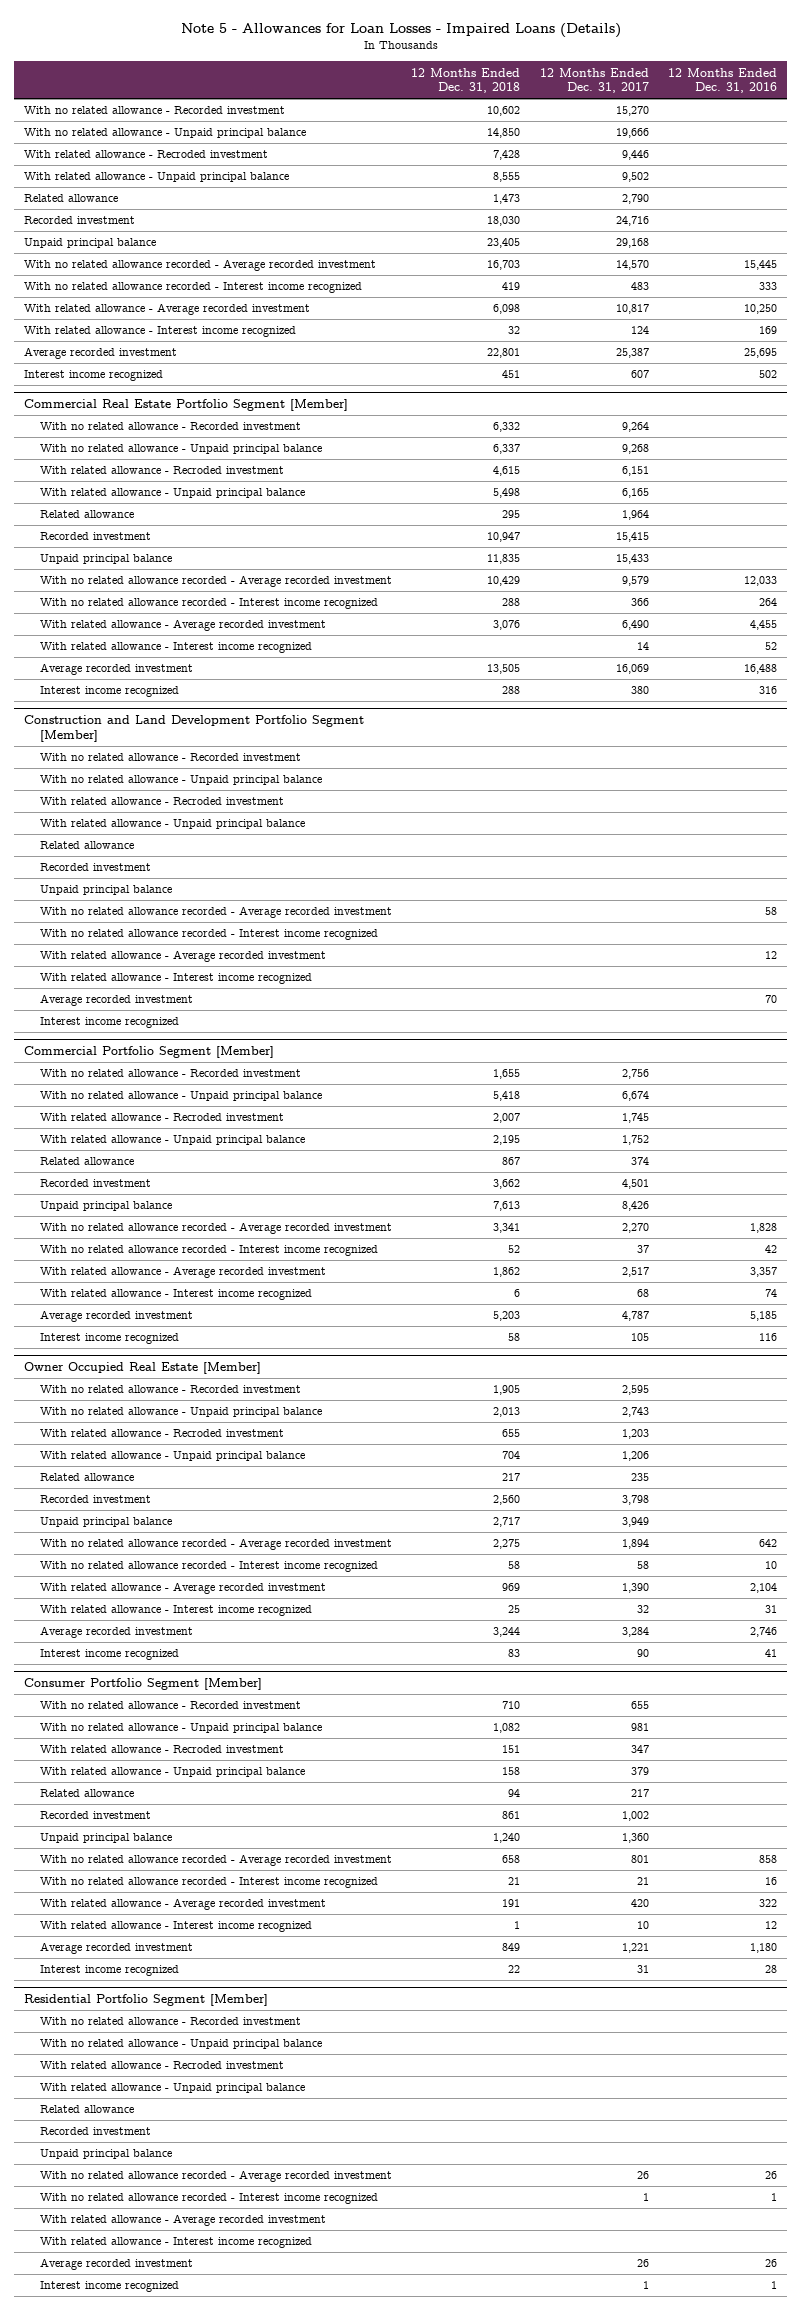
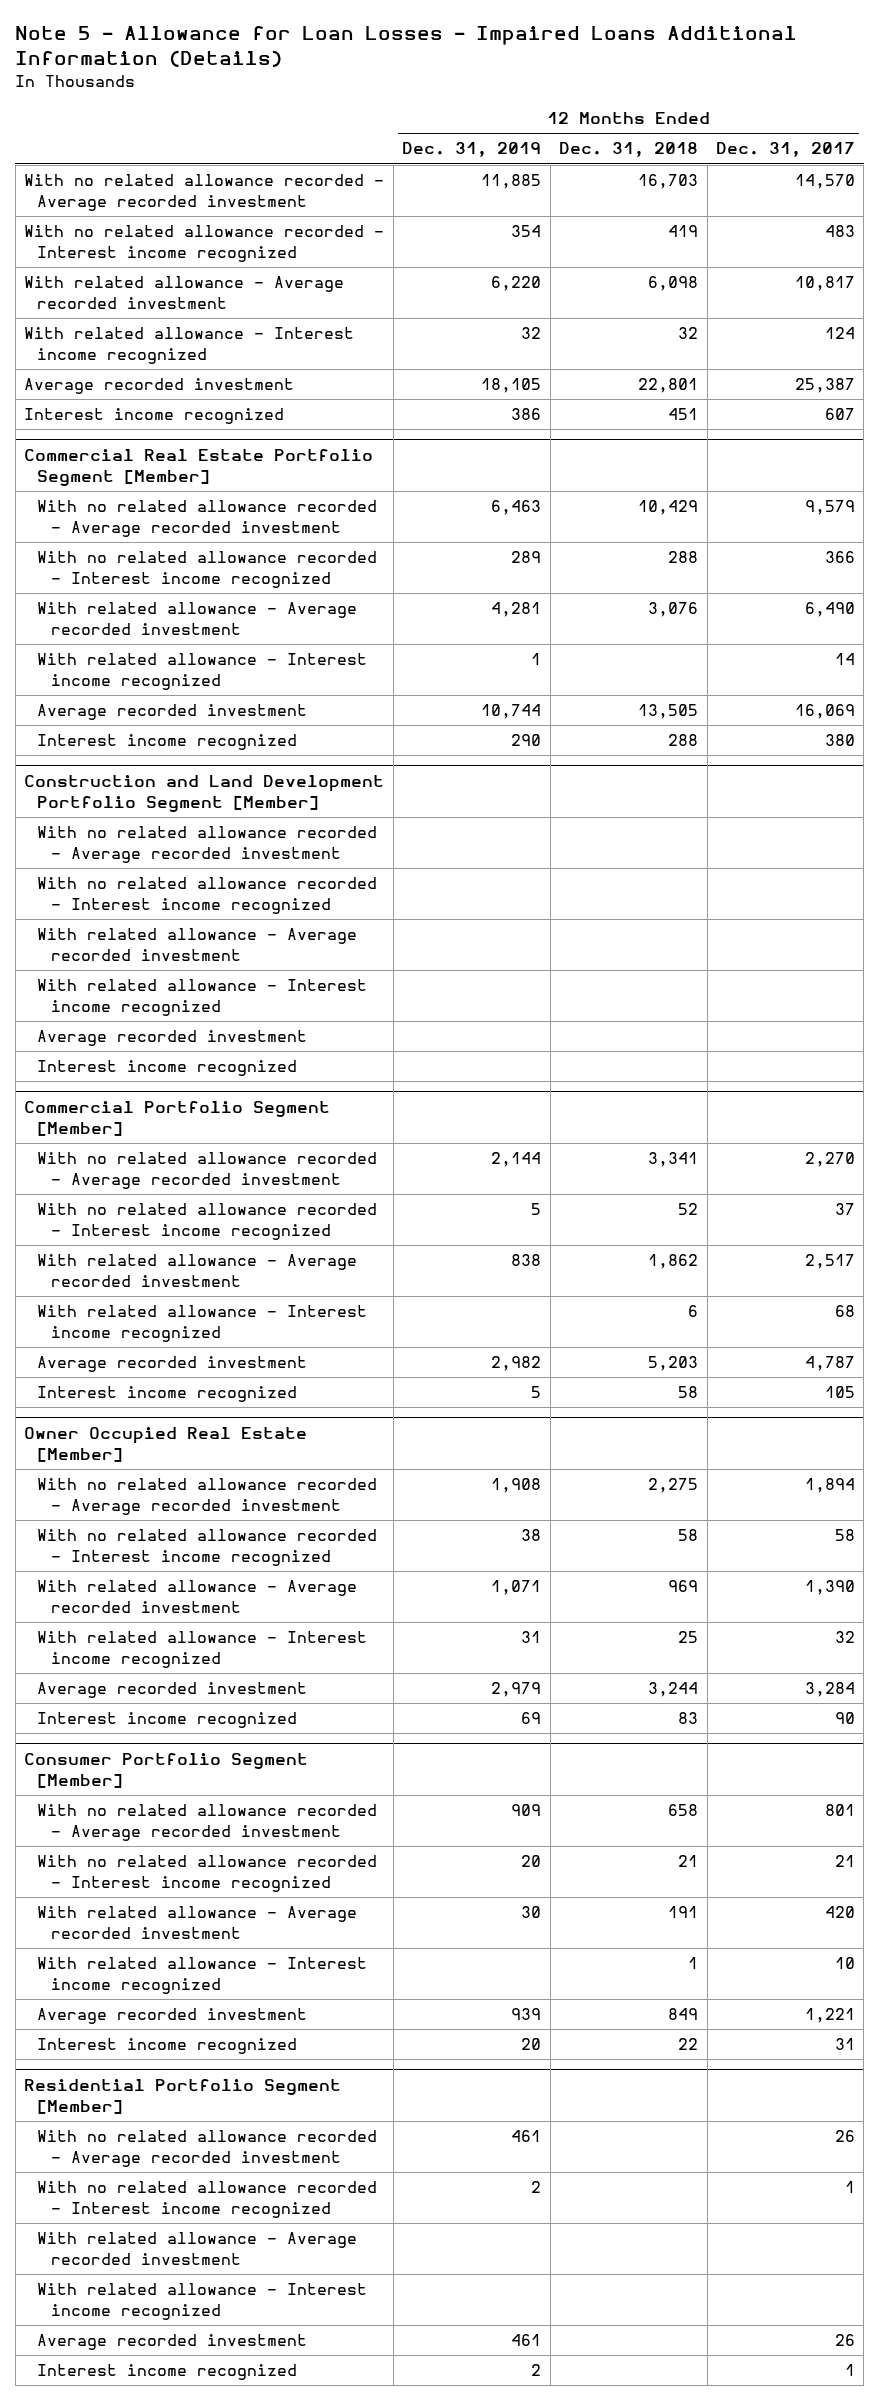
[180,23,621,39] Note 5 - Allowances for Loan Losses - Impaired Loans (Details) -> [15,25,798,67] Note 5 - Allowance for Loan Losses - Impaired Loans Additional Information (Details)
[668,67,778,94] 12 Months Ended Dec. 31, 2016 -> none
none -> [402,142,542,158] Dec. 31, 2019
[24,106,286,115] With no related allowance - Recorded investment -> none
[24,128,307,139] With no related allowance - Unpaid principal balance -> none
[24,150,269,159] With related allowance - Recroded investment -> none
[24,172,290,183] With related allowance - Unpaid principal balance -> none
[24,194,119,203] Related allowance -> none
[24,216,136,225] Recorded investment -> none
[24,238,157,249] Unpaid principal balance -> none
[39,422,301,431] With no related allowance - Recorded investment -> none
[39,444,322,455] With no related allowance - Unpaid principal balance -> none
[39,466,284,475] With related allowance - Recroded investment -> none
[39,488,305,499] With related allowance - Unpaid principal balance -> none
[39,510,134,519] Related allowance -> none
[39,532,151,541] Recorded investment -> none
[39,554,172,565] Unpaid principal balance -> none
[39,753,301,762] With no related allowance - Recorded investment -> none
[39,775,322,786] With no related allowance - Unpaid principal balance -> none
[39,797,284,806] With related allowance - Recroded investment -> none
[39,819,305,830] With related allowance - Unpaid principal balance -> none
[39,841,134,850] Related allowance -> none
[39,863,151,872] Recorded investment -> none
[39,885,172,896] Unpaid principal balance -> none
[39,1069,301,1078] With no related allowance - Recorded investment -> none
[39,1091,322,1102] With no related allowance - Unpaid principal balance -> none
[39,1113,284,1122] With related allowance - Recroded investment -> none
[39,1135,305,1146] With related allowance - Unpaid principal balance -> none
[39,1157,134,1166] Related allowance -> none
[39,1179,151,1188] Recorded investment -> none
[39,1201,172,1212] Unpaid principal balance -> none
[39,1385,301,1394] With no related allowance - Recorded investment -> none
[39,1407,322,1418] With no related allowance - Unpaid principal balance -> none
[39,1429,284,1438] With related allowance - Recroded investment -> none
[39,1451,305,1462] With related allowance - Unpaid principal balance -> none
[39,1473,134,1482] Related allowance -> none
[39,1495,151,1504] Recorded investment -> none
[39,1517,172,1528] Unpaid principal balance -> none
[39,1701,301,1710] With no related allowance - Recorded investment -> none
[39,1723,322,1734] With no related allowance - Unpaid principal balance -> none
[39,1745,284,1754] With related allowance - Recroded investment -> none
[39,1767,305,1778] With related allowance - Unpaid principal balance -> none
[39,1789,134,1798] Related allowance -> none
[39,1811,151,1820] Recorded investment -> none
[39,1833,172,1844] Unpaid principal balance -> none
[39,2017,301,2026] With no related allowance - Recorded investment -> none
[39,2039,322,2050] With no related allowance - Unpaid principal balance -> none
[39,2061,284,2070] With related allowance - Recroded investment -> none
[39,2083,305,2094] With related allowance - Unpaid principal balance -> none
[39,2105,134,2114] Related allowance -> none
[39,2127,151,2136] Recorded investment -> none
[39,2149,172,2160] Unpaid principal balance -> none

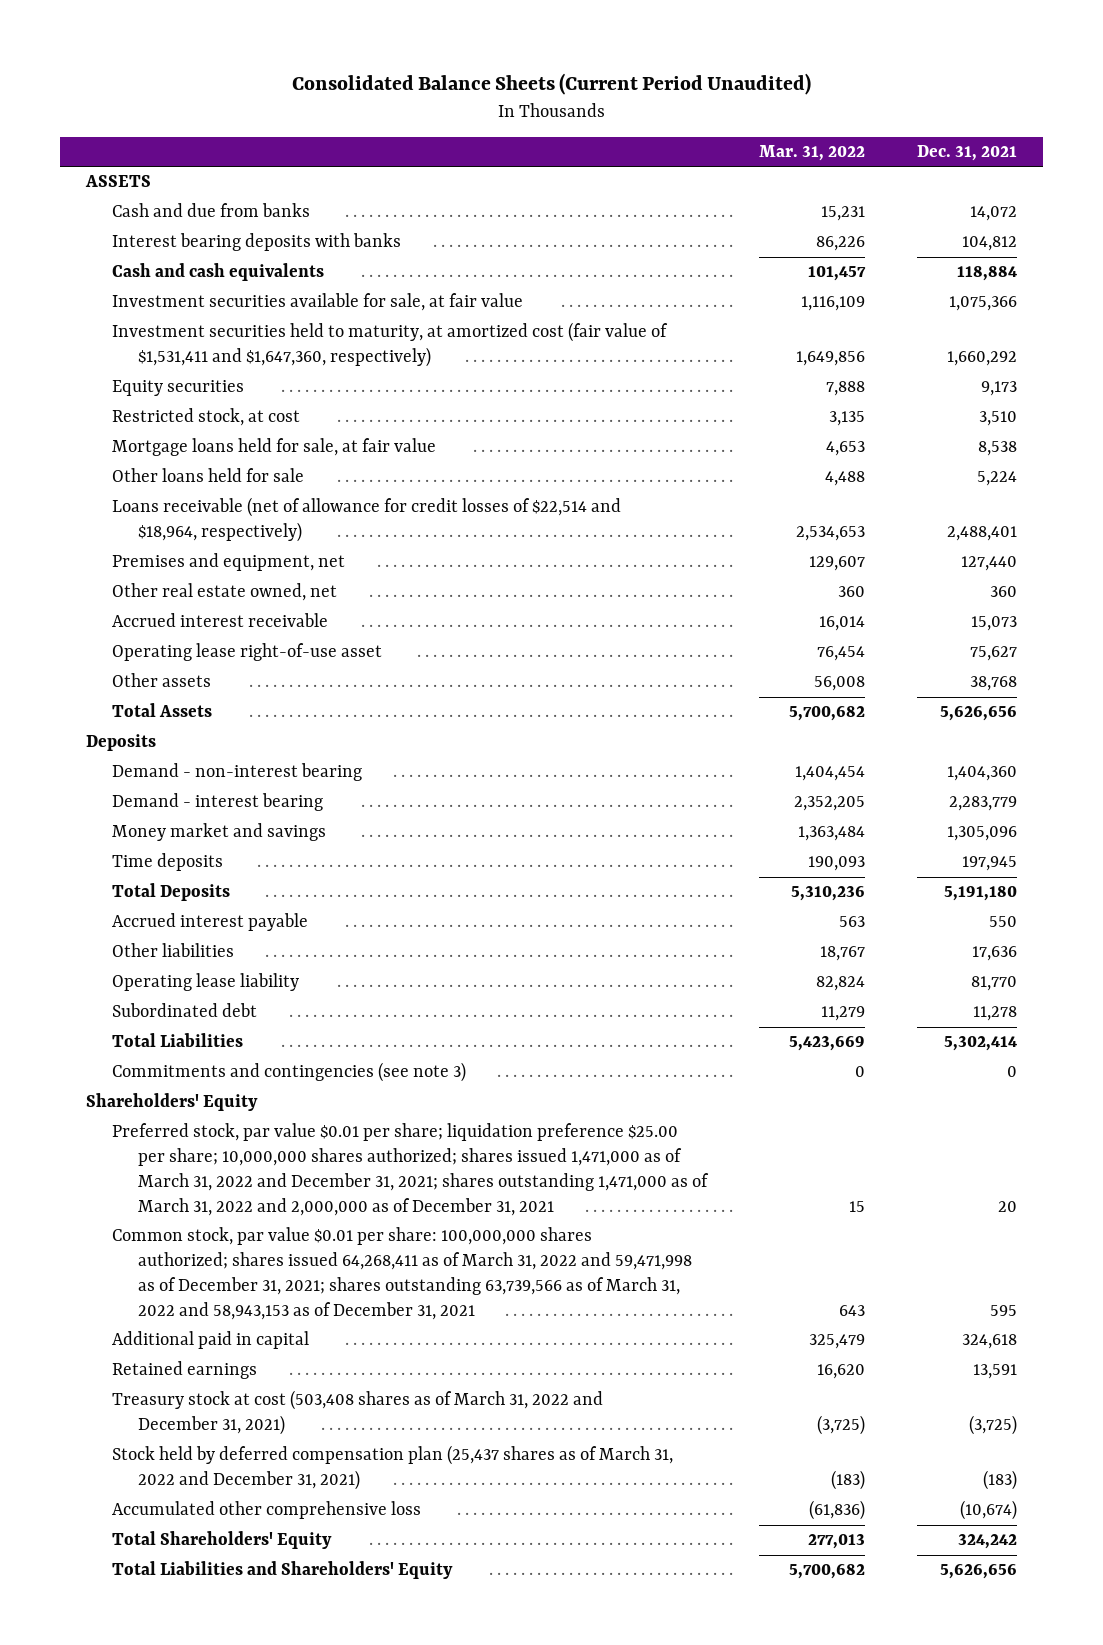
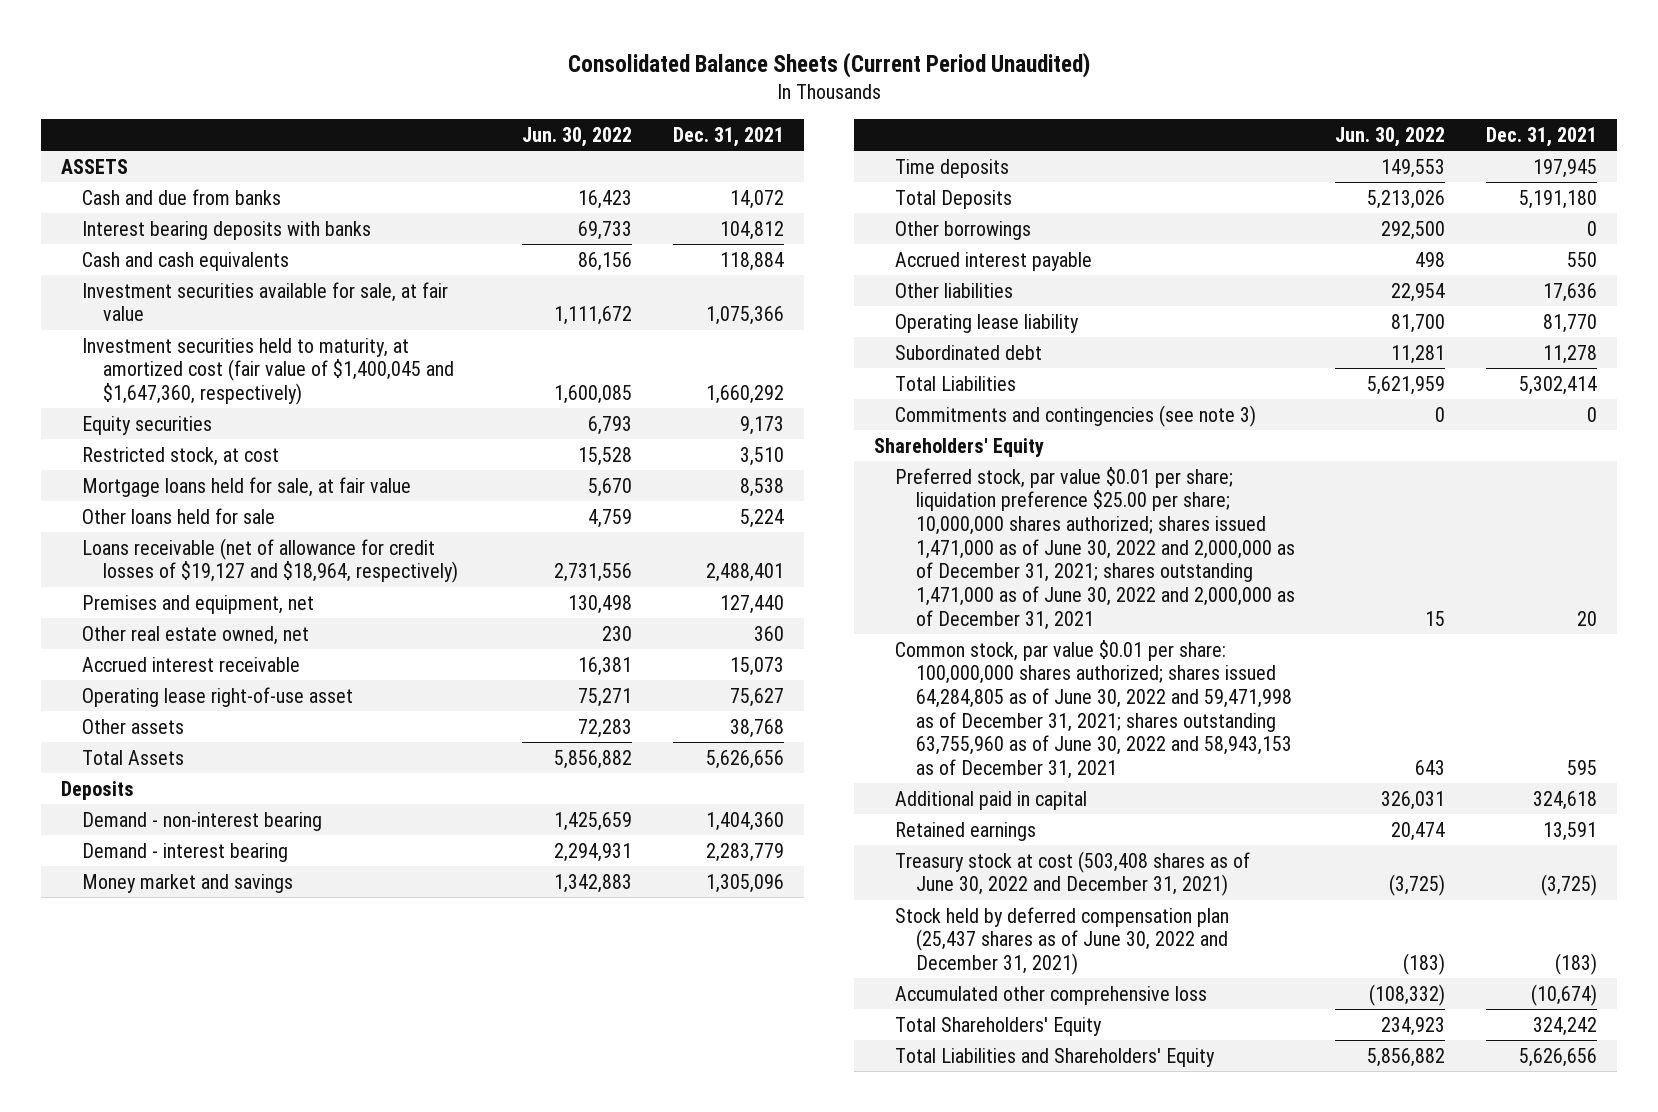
[759,145,866,162] Mar. 31, 2022 -> none
none -> [522,127,633,148] Jun. 30, 2022
[111,322,668,368] Investment securities held to maturity, at amortized cost (fair value of $1,531,411 and $1,647,360, respectively) -> [82,337,455,406] Investment securities held to maturity, at amortized cost (fair value of $1,400,045 and $1,647,360, respectively)
[111,497,621,543] Loans receivable (net of allowance for credit losses of $22,514 and $18,964, respectively) -> [82,537,459,584] Loans receivable (net of allowance for credit losses of $19,127 and $18,964, respectively)
none -> [895,220,1032,240] Other borrowings
[111,1123,709,1216] Preferred stock, par value $0.01 per share; liquidation preference $25.00 per share; 10,000,000 shares authorized; shares issued 1,471,000 as of March 31, 2022 and December 31, 2021; shares outstanding 1,471,000 as of March 31, 2022 and 2,000,000 as of December 31, 2021 -> [895,466,1296,630] Preferred stock, par value $0.01 per share; liquidation preference $25.00 per share; 10,000,000 shares authorized; shares issued 1,471,000 as of June 30, 2022 and 2,000,000 as of December 31, 2021; shares outstanding 1,471,000 as of June 30, 2022 and 2,000,000 as of December 31, 2021
[111,1227,692,1320] Common stock, par value $0.01 per share: 100,000,000 shares authorized; shares issued 64,268,411 as of March 31, 2022 and 59,471,998 as of December 31, 2021; shares outstanding 63,739,566 as of March 31, 2022 and 58,943,153 as of December 31, 2021 -> [895,639,1293,780] Common stock, par value $0.01 per share: 100,000,000 shares authorized; shares issued 64,284,805 as of June 30, 2022 and 59,471,998 as of December 31, 2021; shares outstanding 63,755,960 as of June 30, 2022 and 58,943,153 as of December 31, 2021
[111,1390,603,1436] Treasury stock at cost (503,408 shares as of March 31, 2022 and December 31, 2021) -> [895,850,1251,897] Treasury stock at cost (503,408 shares as of June 30, 2022 and December 31, 2021)
[111,1445,673,1491] Stock held by deferred compensation plan (25,437 shares as of March 31, 2022 and December 31, 2021) -> [895,906,1230,976] Stock held by deferred compensation plan (25,437 shares as of June 30, 2022 and December 31, 2021)

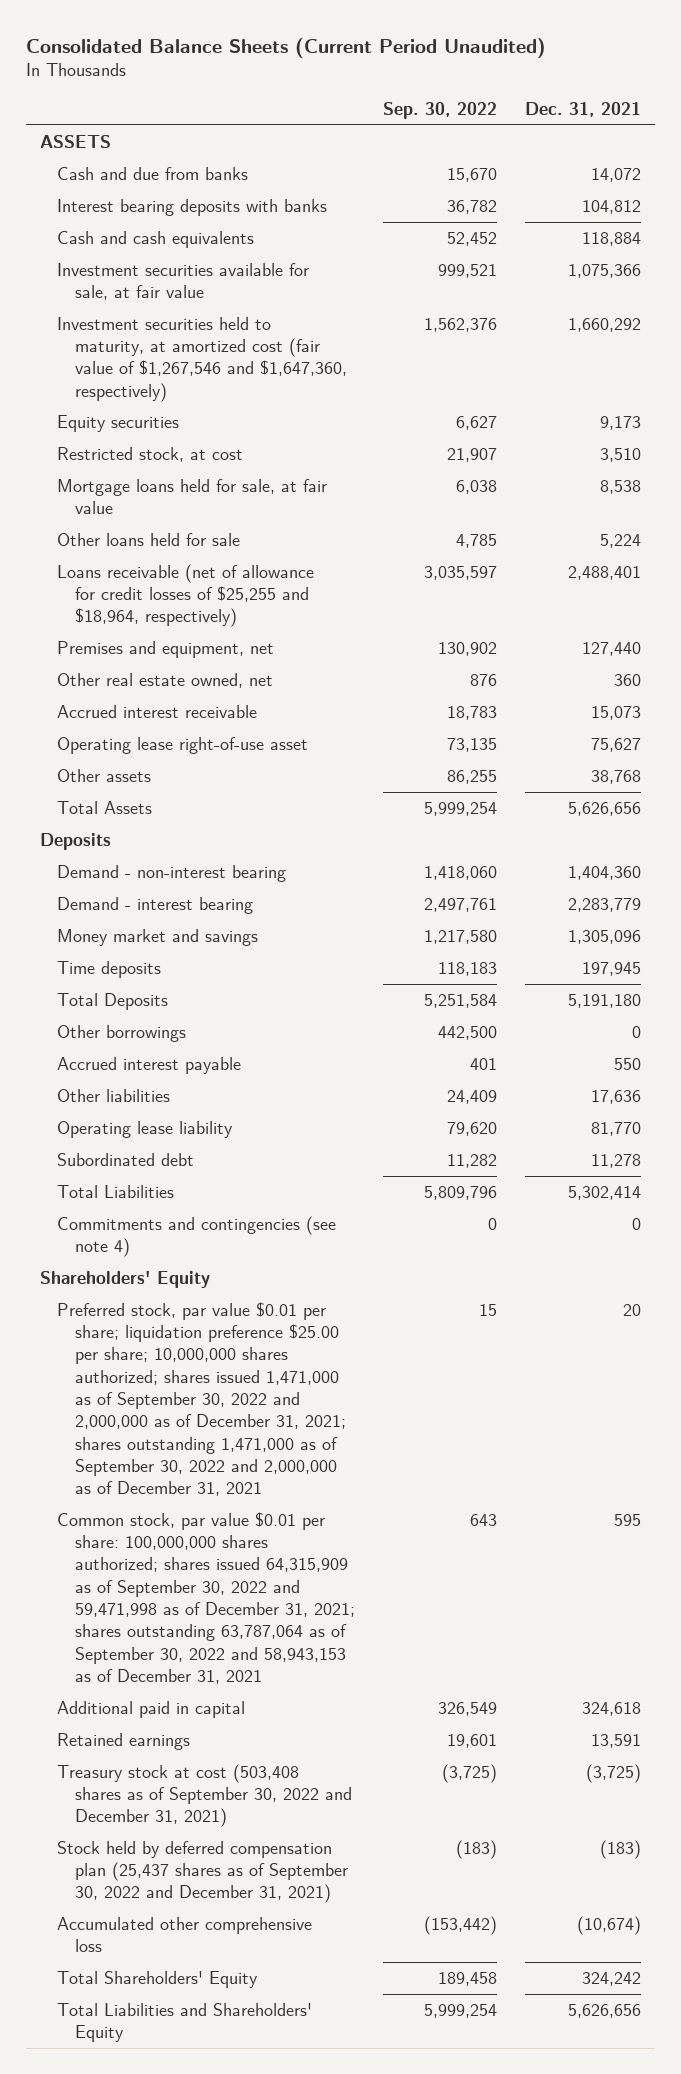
[522,127,633,148] Jun. 30, 2022 -> none
none -> [382,102,497,120] Sep. 30, 2022
[82,337,455,406] Investment securities held to maturity, at amortized cost (fair value of $1,400,045 and $1,647,360, respectively) -> [57,316,347,402] Investment securities held to maturity, at amortized cost (fair value of $1,267,546 and $1,647,360, respectively)
[82,537,459,584] Loans receivable (net of allowance for credit losses of $19,127 and $18,964, respectively) -> [57,563,315,628] Loans receivable (net of allowance for credit losses of $25,255 and $18,964, respectively)
[895,404,1257,427] Commitments and contingencies (see note 3) -> [57,1215,337,1258] Commitments and contingencies (see note 4)
[895,466,1296,630] Preferred stock, par value $0.01 per share; liquidation preference $25.00 per share; 10,000,000 shares authorized; shares issued 1,471,000 as of June 30, 2022 and 2,000,000 as of December 31, 2021; shares outstanding 1,471,000 as of June 30, 2022 and 2,000,000 as of December 31, 2021 -> [57,1301,346,1497] Preferred stock, par value $0.01 per share; liquidation preference $25.00 per share; 10,000,000 shares authorized; shares issued 1,471,000 as of September 30, 2022 and 2,000,000 as of December 31, 2021; shares outstanding 1,471,000 as of September 30, 2022 and 2,000,000 as of December 31, 2021
[895,639,1293,780] Common stock, par value $0.01 per share: 100,000,000 shares authorized; shares issued 64,284,805 as of June 30, 2022 and 59,471,998 as of December 31, 2021; shares outstanding 63,755,960 as of June 30, 2022 and 58,943,153 as of December 31, 2021 -> [57,1511,355,1684] Common stock, par value $0.01 per share: 100,000,000 shares authorized; shares issued 64,315,909 as of September 30, 2022 and 59,471,998 as of December 31, 2021; shares outstanding 63,787,064 as of September 30, 2022 and 58,943,153 as of December 31, 2021
[895,850,1251,897] Treasury stock at cost (503,408 shares as of June 30, 2022 and December 31, 2021) -> [57,1763,352,1828] Treasury stock at cost (503,408 shares as of September 30, 2022 and December 31, 2021)
[895,906,1230,976] Stock held by deferred compensation plan (25,437 shares as of June 30, 2022 and December 31, 2021) -> [57,1840,348,1904] Stock held by deferred compensation plan (25,437 shares as of September 30, 2022 and December 31, 2021)

